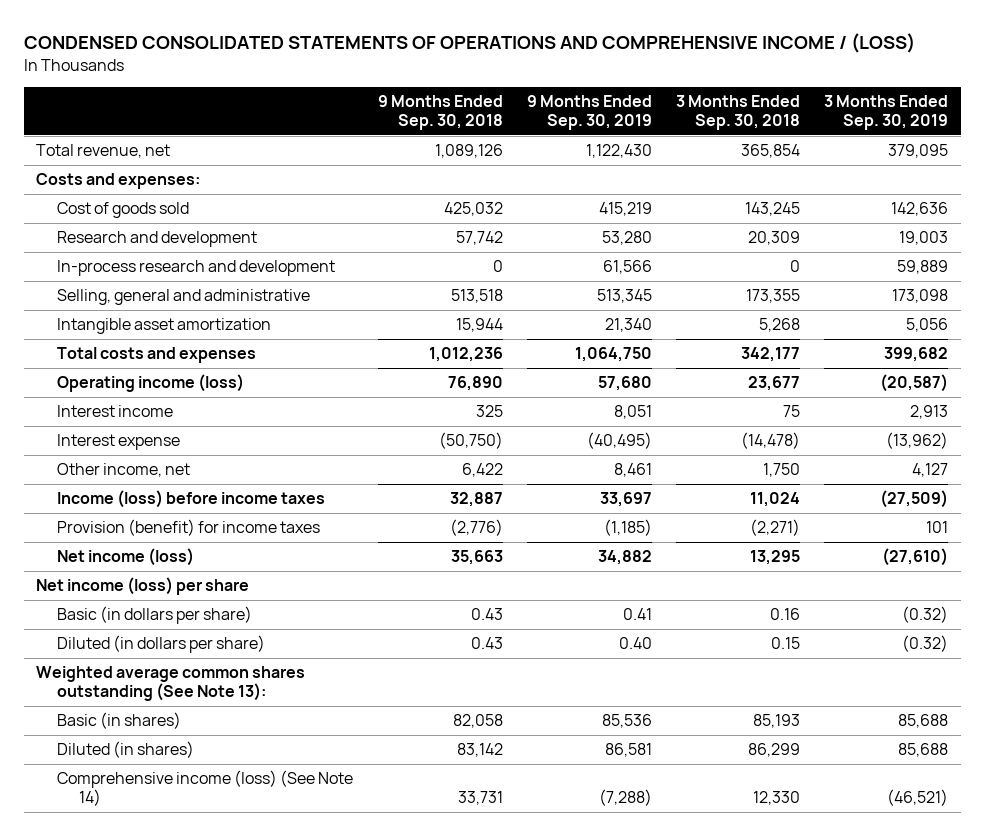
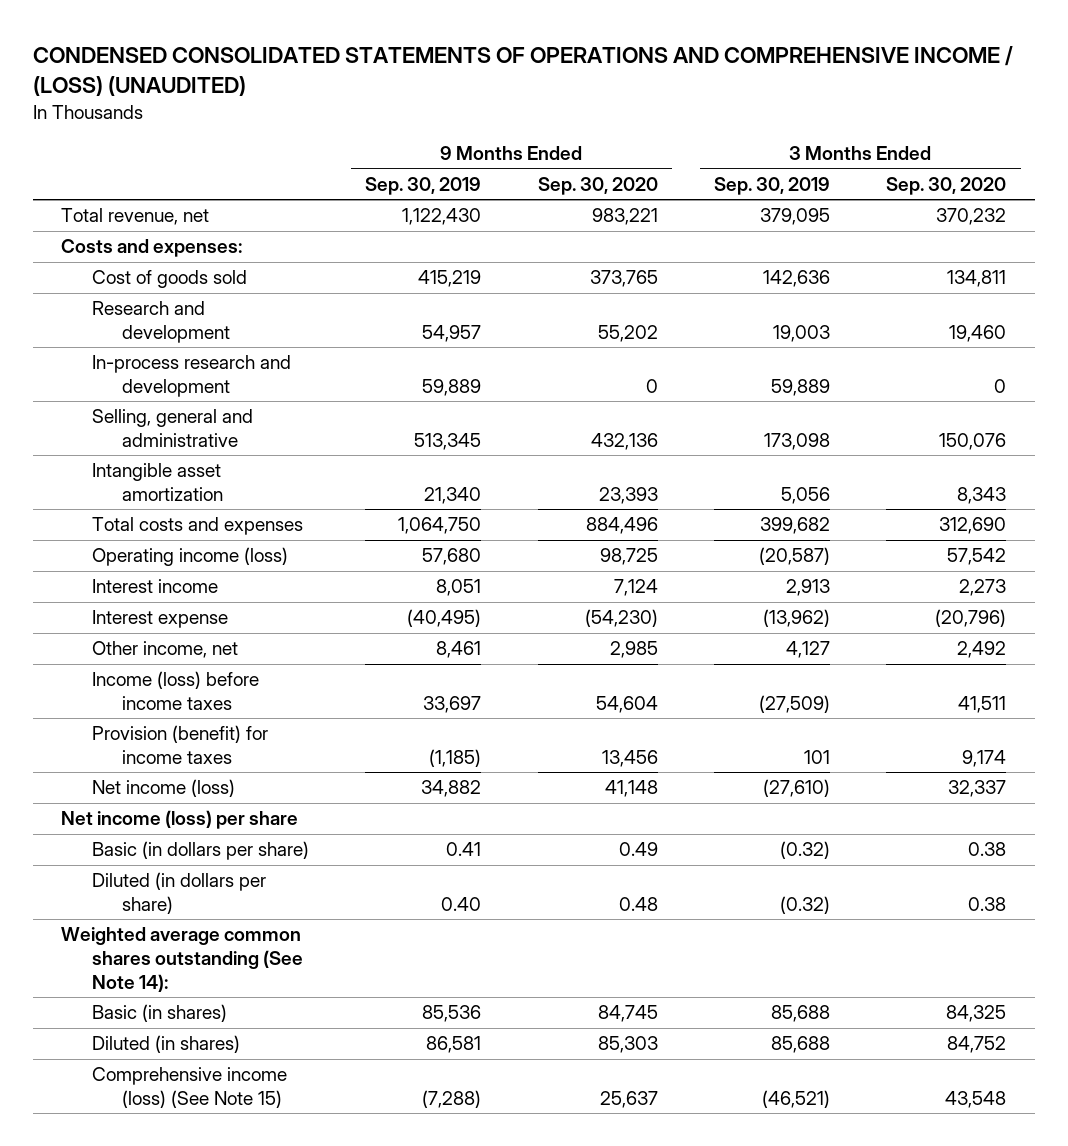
[23,32,915,53] CONDENSED CONSOLIDATED STATEMENTS OF OPERATIONS AND COMPREHENSIVE INCOME / (LOSS) -> [33,45,1014,96] CONDENSED CONSOLIDATED STATEMENTS OF OPERATIONS AND COMPREHENSIVE INCOME / (LOSS) (UNAUDITED)
[377,95,503,131] 9 Months Ended Sep. 30, 2018 -> none
[676,95,801,131] 3 Months Ended Sep. 30, 2018 -> none
none -> [537,176,658,195] Sep. 30, 2020
none -> [886,176,1007,195] Sep. 30, 2020
[601,231,652,246] 53,280 -> [422,324,482,342] 54,957
[602,260,652,275] 61,566 -> [422,378,482,396] 59,889
[35,666,305,702] Weighted average common shares outstanding (See Note 13): -> [61,927,303,992] Weighted average common shares outstanding (See Note 14):
[57,770,354,807] Comprehensive income (loss) (See Note 14) -> [91,1067,287,1108] Comprehensive income (loss) (See Note 15)

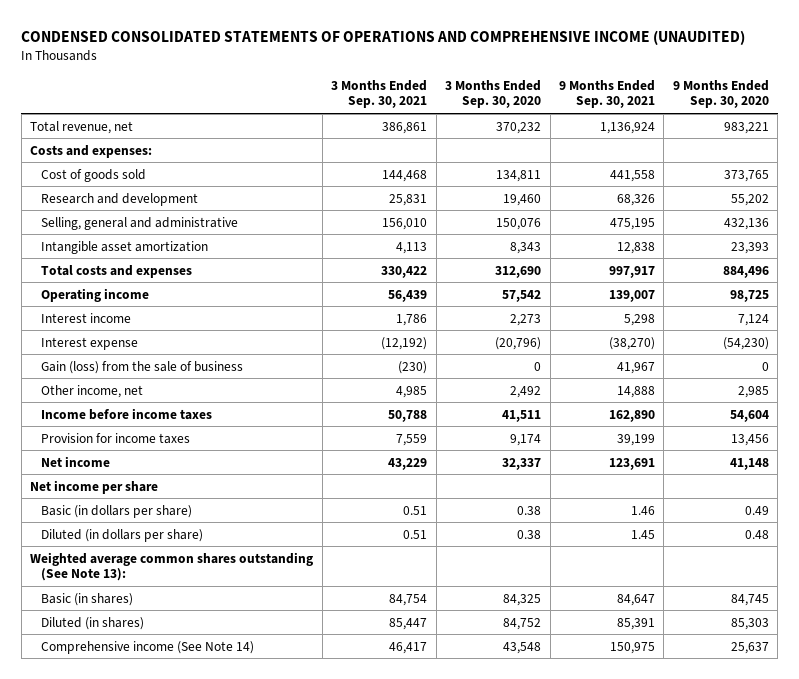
[33,45,1014,96] CONDENSED CONSOLIDATED STATEMENTS OF OPERATIONS AND COMPREHENSIVE INCOME / (LOSS) (UNAUDITED) -> [21,30,746,46] CONDENSED CONSOLIDATED STATEMENTS OF OPERATIONS AND COMPREHENSIVE INCOME (UNAUDITED)
[365,176,482,195] Sep. 30, 2019 -> none
[713,176,830,195] Sep. 30, 2019 -> none
none -> [331,79,428,109] 3 Months Ended Sep. 30, 2021
none -> [559,79,656,109] 9 Months Ended Sep. 30, 2021
[91,355,291,397] In-process research and development -> none
[91,547,288,567] Operating income (loss) -> [40,287,149,302] Operating income
none -> [40,360,243,374] Gain (loss) from the sale of business
[91,671,259,710] Income (loss) before income taxes -> [40,407,212,420] Income before income taxes
[91,725,268,764] Provision (benefit) for income taxes -> [40,432,190,444] Provision for income taxes
[91,779,235,798] Net income (loss) -> [40,455,110,467] Net income
[61,810,299,830] Net income (loss) per share -> [30,479,159,494] Net income per share
[61,927,303,992] Weighted average common shares outstanding (See Note 14): -> [30,551,314,581] Weighted average common shares outstanding (See Note 13):
[91,1067,287,1108] Comprehensive income (loss) (See Note 15) -> [40,640,254,654] Comprehensive income (See Note 14)

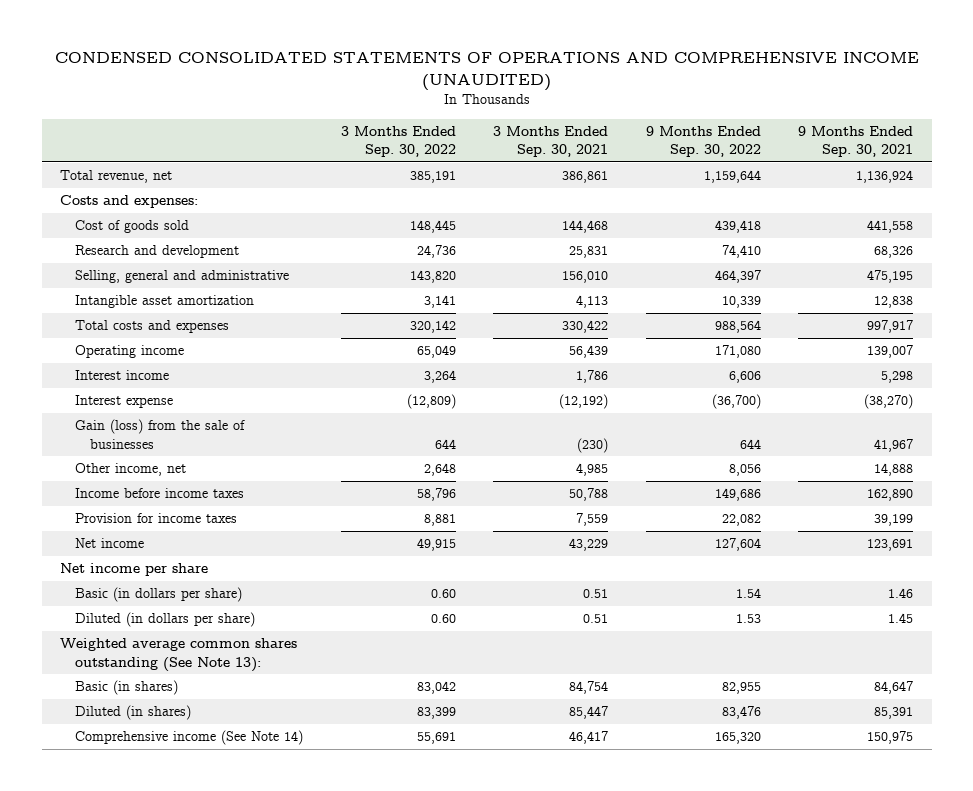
[445,79,542,109] 3 Months Ended Sep. 30, 2020 -> none
[672,79,769,109] 9 Months Ended Sep. 30, 2020 -> none
none -> [340,126,456,158] 3 Months Ended Sep. 30, 2022
none -> [645,126,761,158] 9 Months Ended Sep. 30, 2022
[40,360,243,374] Gain (loss) from the sale of business -> [75,419,246,449] Gain (loss) from the sale of businesses

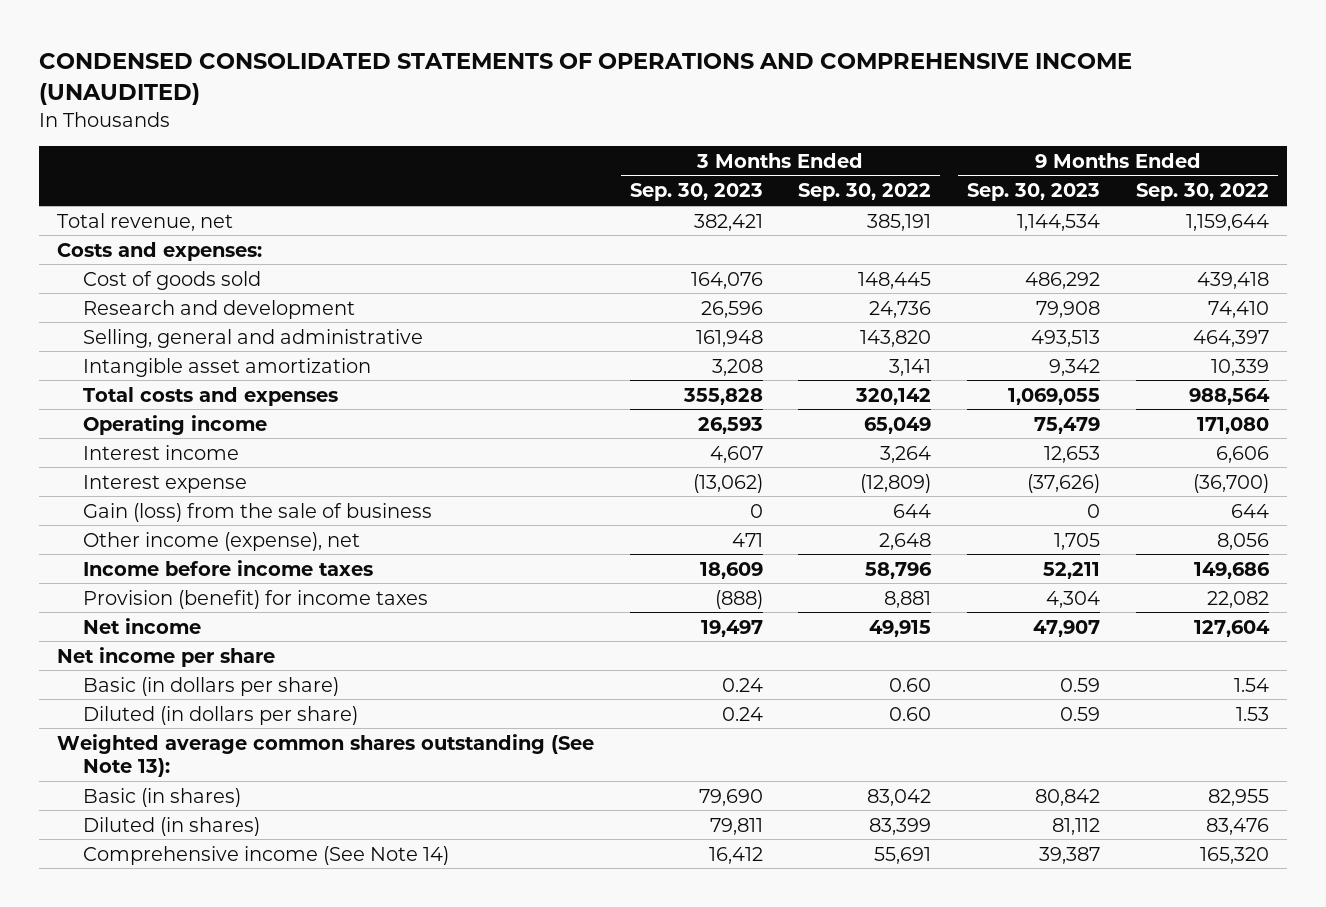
[493,126,609,158] 3 Months Ended Sep. 30, 2021 -> none
[798,126,914,158] 9 Months Ended Sep. 30, 2021 -> none
none -> [629,183,763,202] Sep. 30, 2023
none -> [967,183,1101,202] Sep. 30, 2023
[75,419,246,449] Gain (loss) from the sale of businesses -> [83,502,433,522] Gain (loss) from the sale of business
[75,463,187,477] Other income, net -> [83,531,361,551] Other income (expense), net
[75,513,238,524] Provision for income taxes -> [83,589,429,609] Provision (benefit) for income taxes

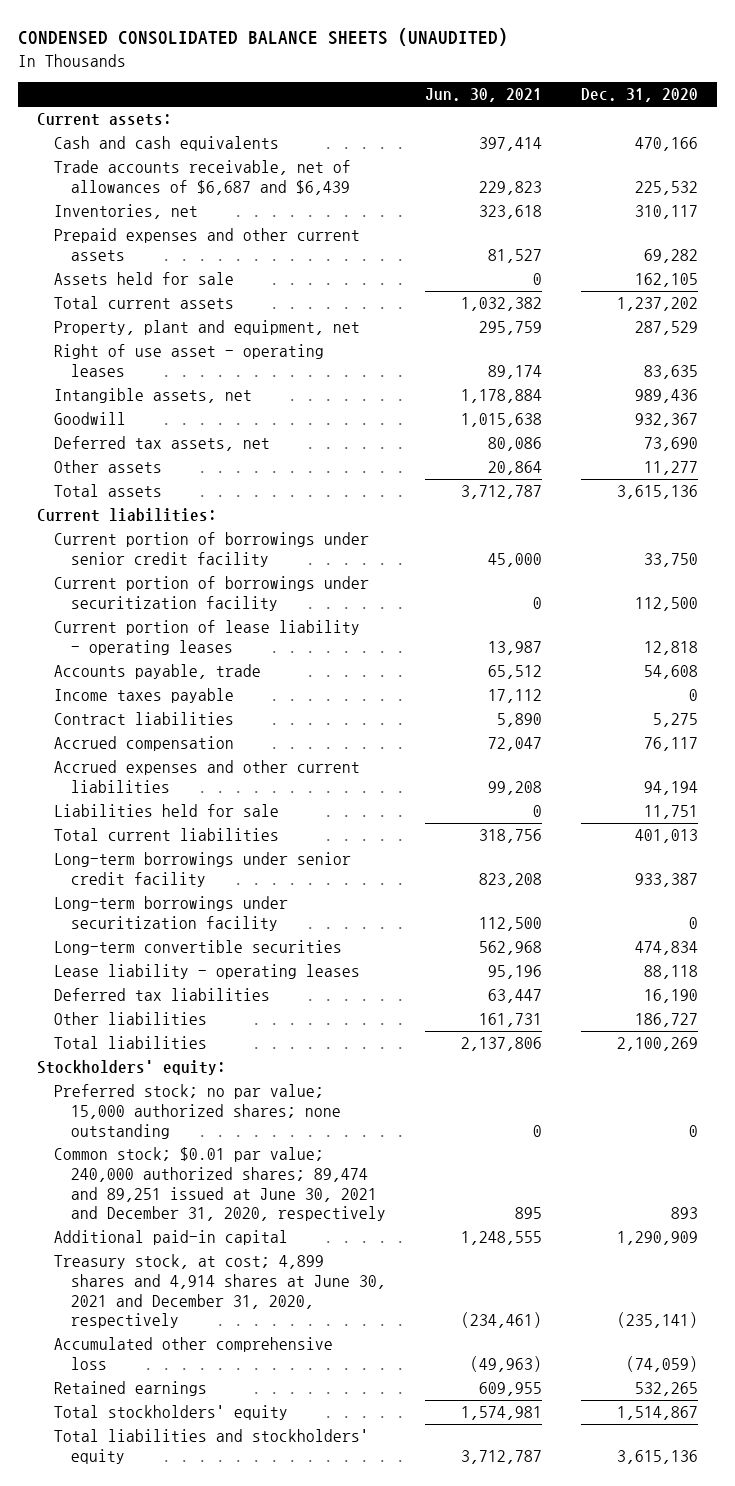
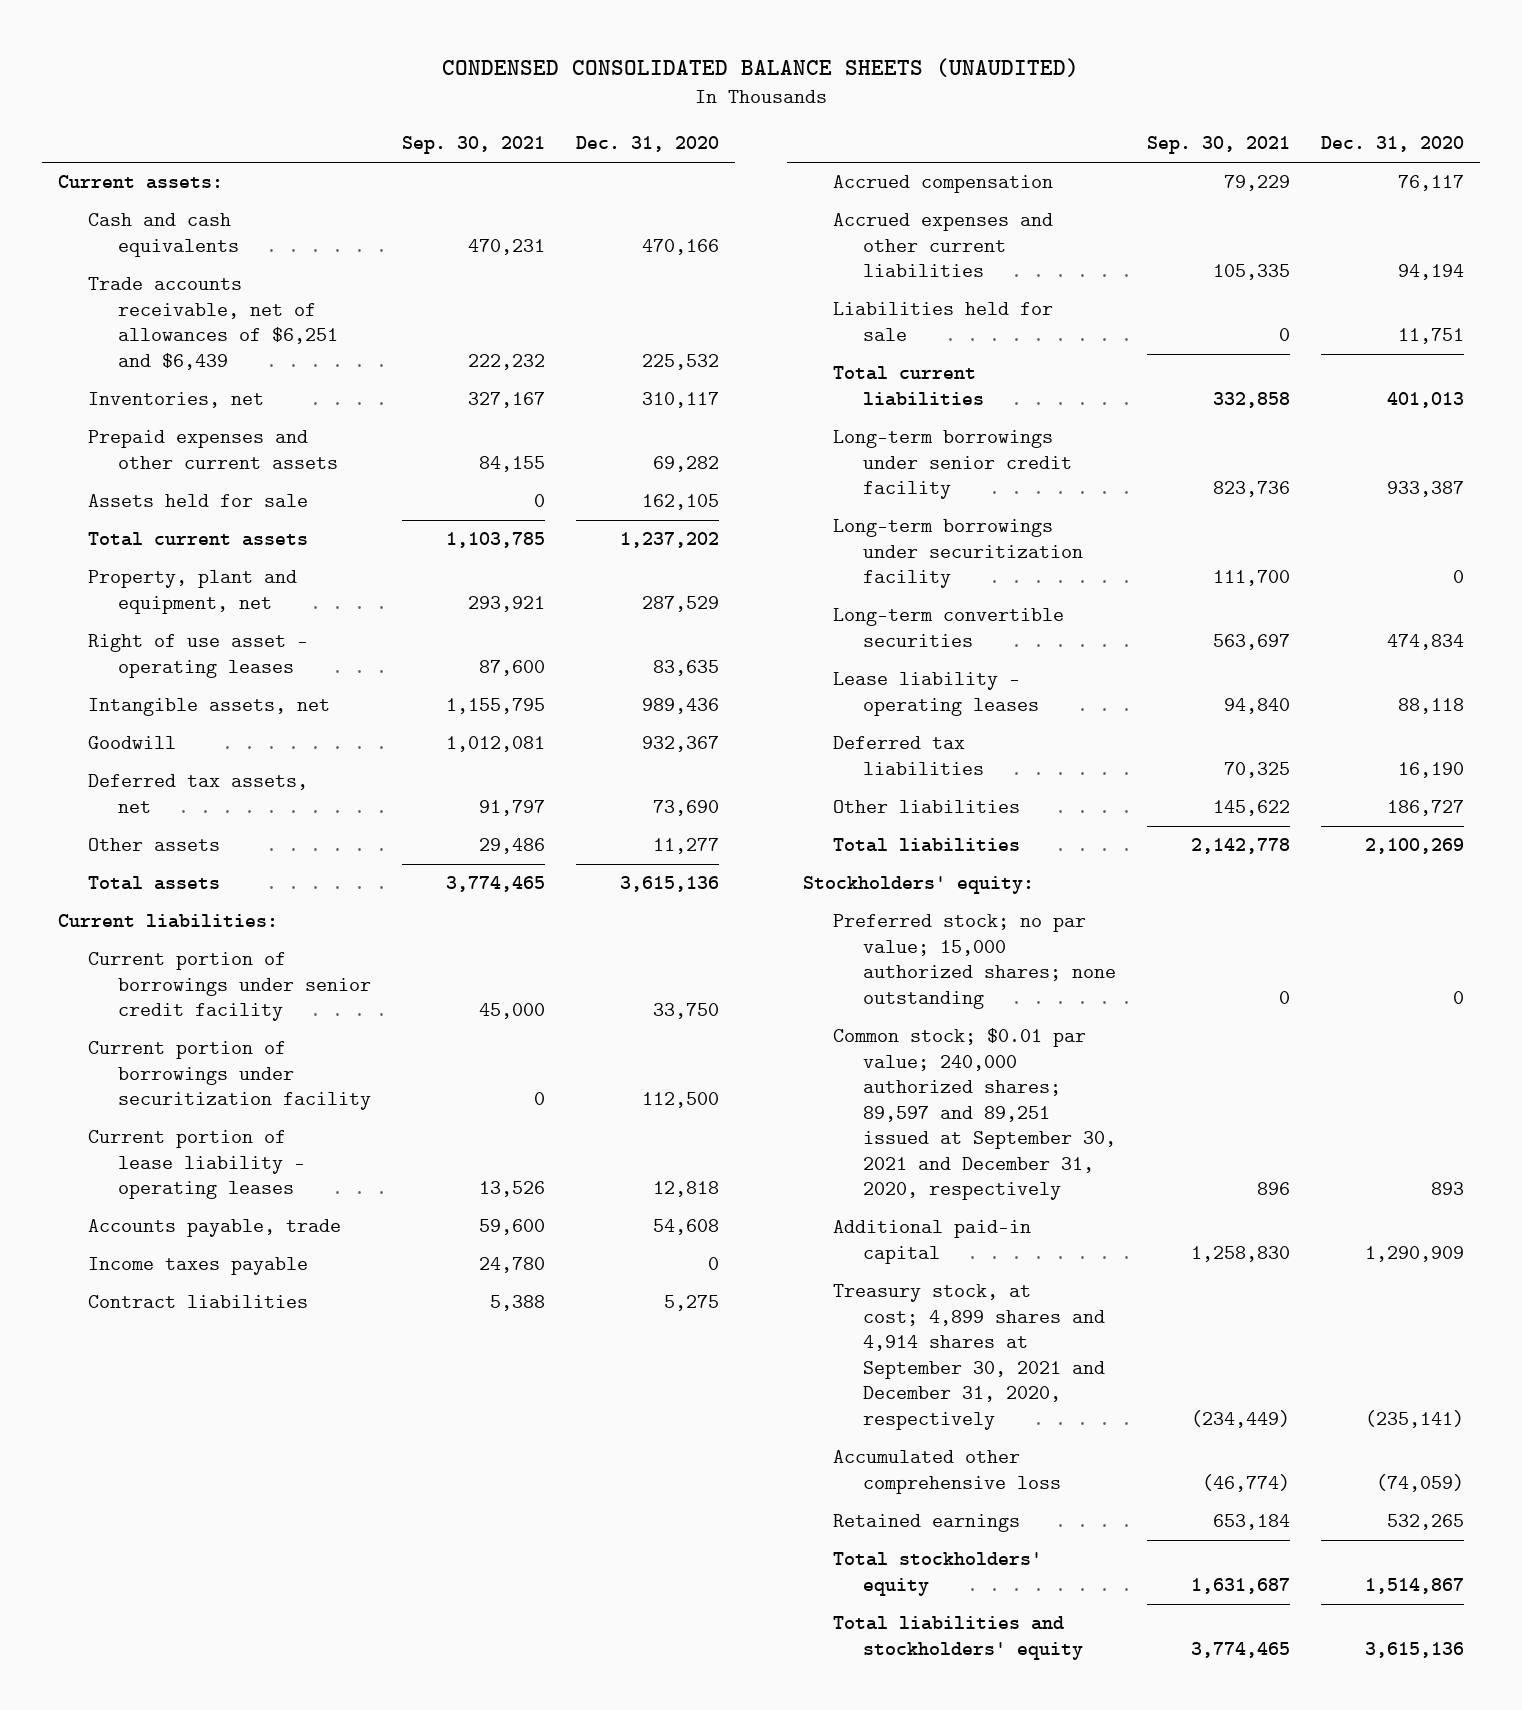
[424,88,542,103] Jun. 30, 2021 -> none
none -> [402,136,546,155] Sep. 30, 2021
[53,160,351,195] Trade accounts receivable, net of allowances of $6,687 and $6,439 -> [88,277,339,370] Trade accounts receivable, net of allowances of $6,251 and $6,439
[53,1147,386,1222] Common stock; $0.01 par value; 240,000 authorized shares; 89,474 and 89,251 issued at June 30, 2021 and December 31, 2020, respectively -> [833,1028,1117,1201] Common stock; $0.01 par value; 240,000 authorized shares; 89,597 and 89,251 issued at September 30, 2021 and December 31, 2020, respectively
[53,1254,386,1329] Treasury stock, at cost; 4,899 shares and 4,914 shares at June 30, 2021 and December 31, 2020, respectively -> [833,1284,1106,1430] Treasury stock, at cost; 4,899 shares and 4,914 shares at September 30, 2021 and December 31, 2020, respectively

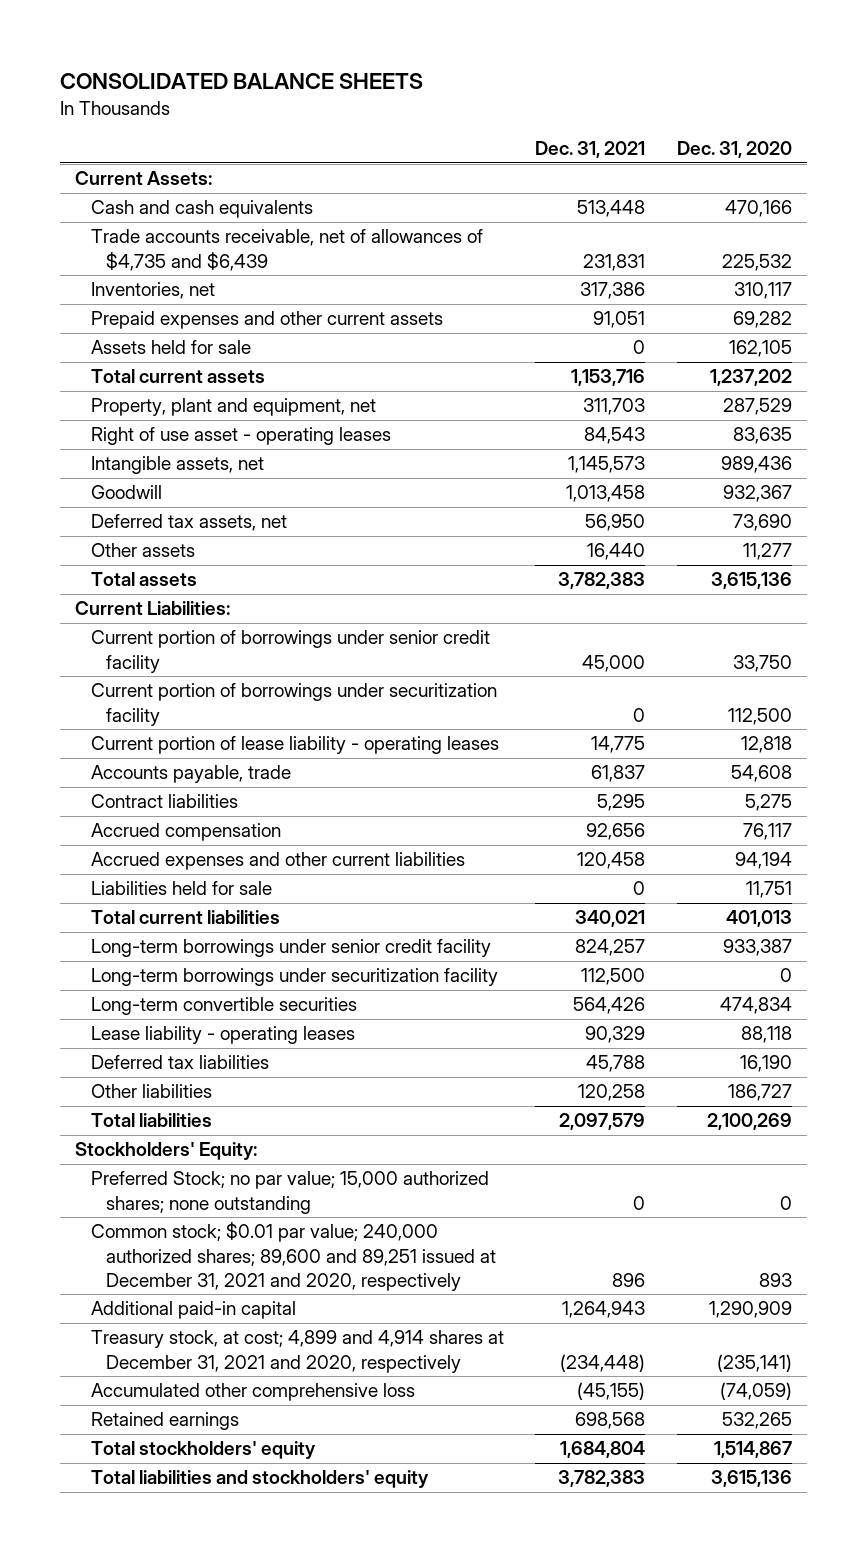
[442,57,1080,77] CONDENSED CONSOLIDATED BALANCE SHEETS (UNAUDITED) -> [59,73,423,90] CONSOLIDATED BALANCE SHEETS
[402,136,546,155] Sep. 30, 2021 -> none
none -> [535,141,646,159] Dec. 31, 2021
[57,175,223,190] Current assets: -> [75,171,213,186] Current Assets:
[88,277,339,370] Trade accounts receivable, net of allowances of $6,251 and $6,439 -> [90,229,483,271] Trade accounts receivable, net of allowances of $4,735 and $6,439
[57,914,278,929] Current liabilities: -> [75,601,231,616] Current Liabilities:
[88,1257,309,1276] Income taxes payable -> none
[802,876,1034,895] Stockholders' equity: -> [75,1142,258,1161] Stockholders' Equity:
[833,914,1117,1009] Preferred stock; no par value; 15,000 authorized shares; none outstanding -> [90,1171,489,1214] Preferred Stock; no par value; 15,000 authorized shares; none outstanding
[833,1028,1117,1201] Common stock; $0.01 par value; 240,000 authorized shares; 89,597 and 89,251 issued at September 30, 2021 and December 31, 2020, respectively -> [90,1222,497,1291] Common stock; $0.01 par value; 240,000 authorized shares; 89,600 and 89,251 issued at December 31, 2021 and 2020, respectively
[833,1284,1106,1430] Treasury stock, at cost; 4,899 shares and 4,914 shares at September 30, 2021 and December 31, 2020, respectively -> [90,1330,504,1373] Treasury stock, at cost; 4,899 and 4,914 shares at December 31, 2021 and 2020, respectively

